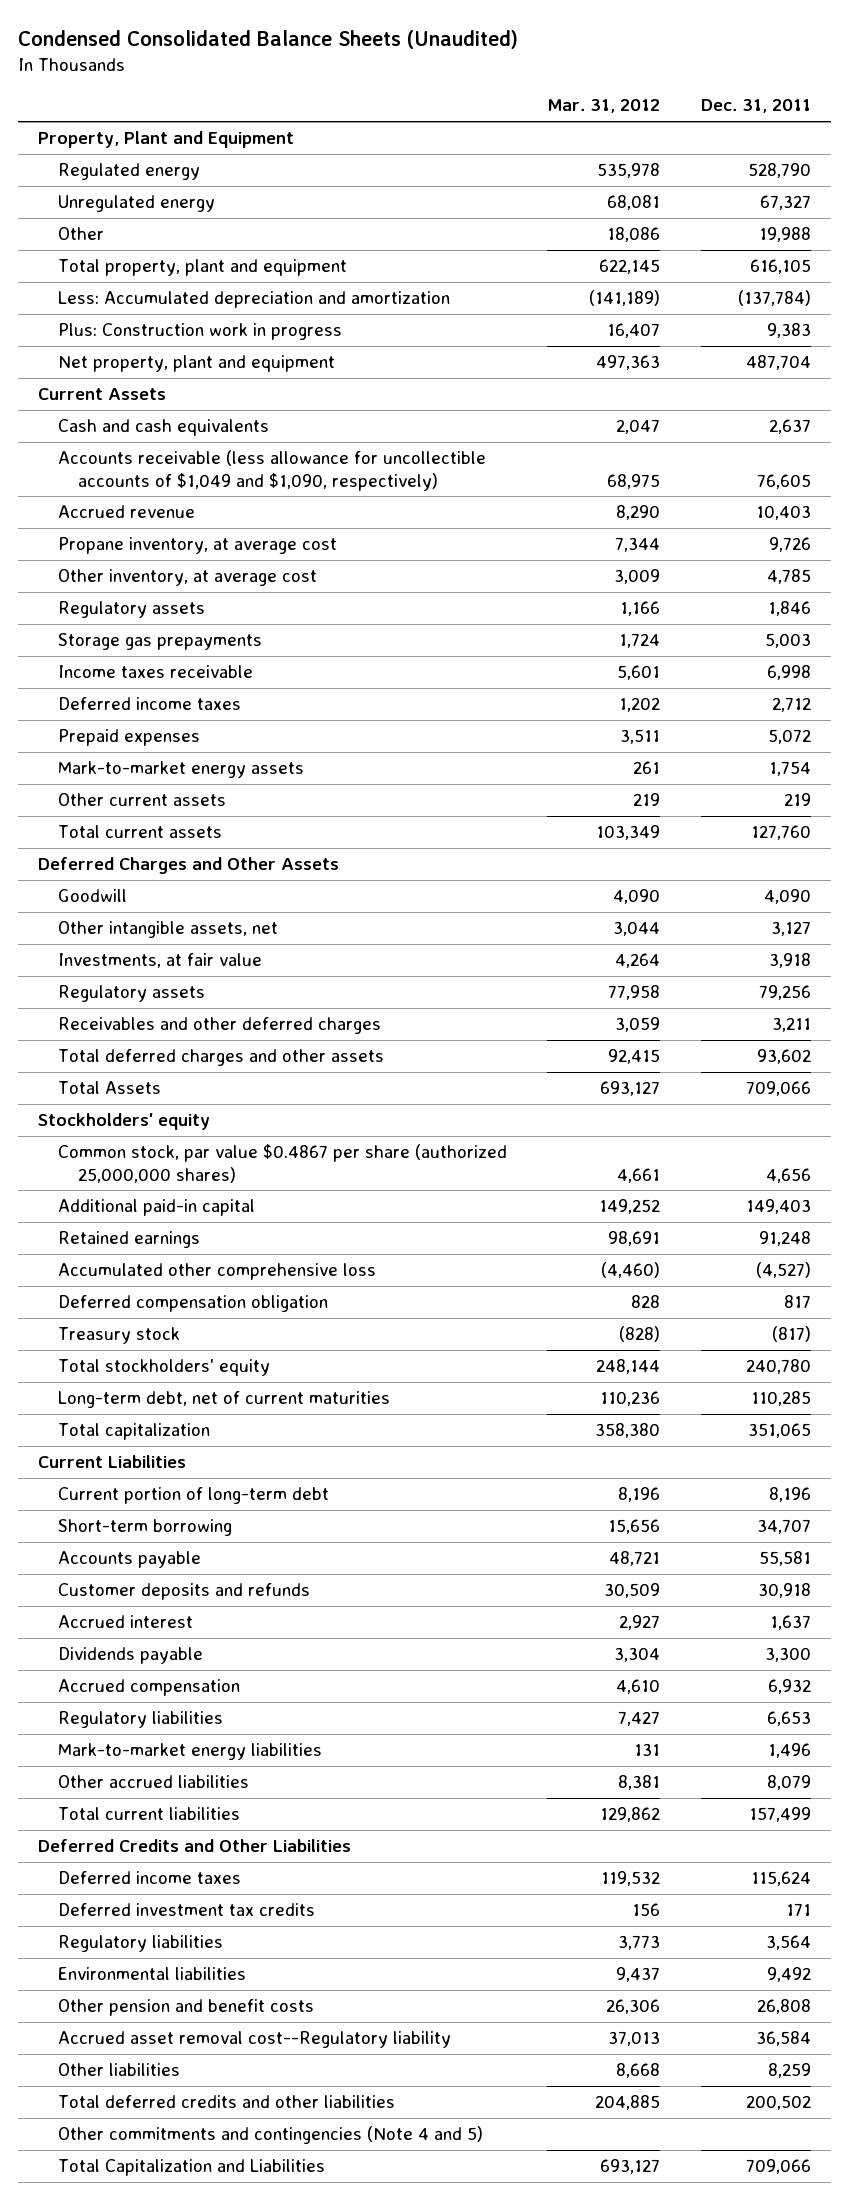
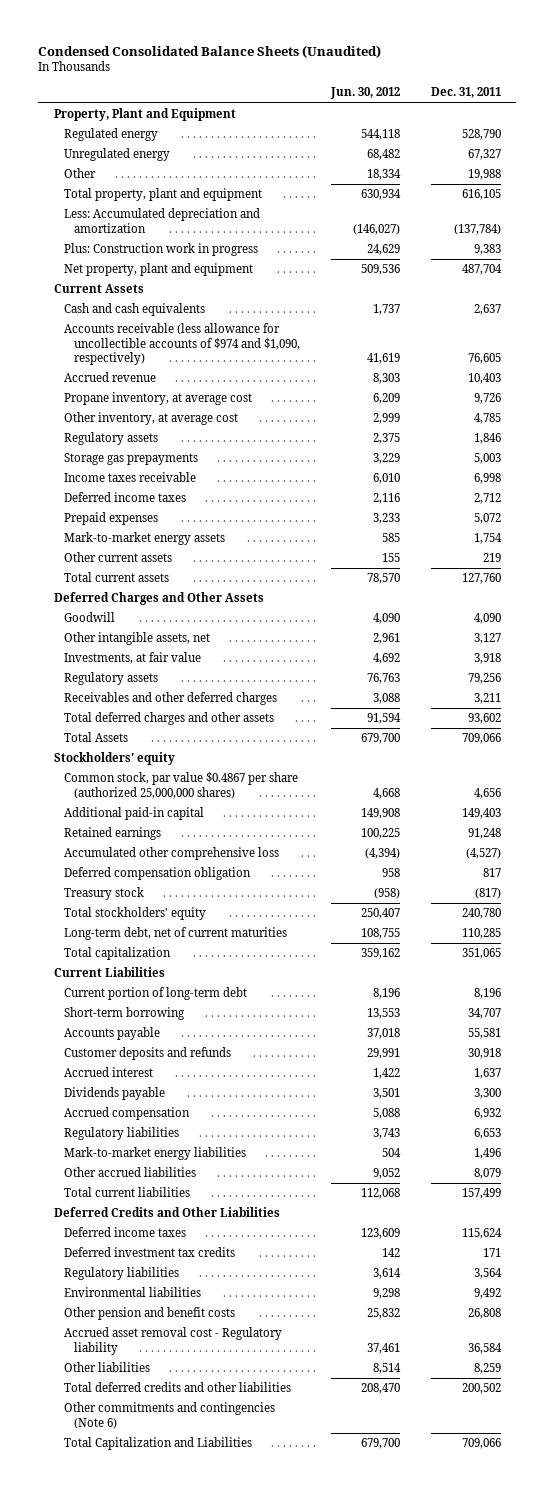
[547,99,661,114] Mar. 31, 2012 -> none
none -> [330,87,401,100] Jun. 30, 2012
[58,450,487,491] Accounts receivable (less allowance for uncollectible accounts of $1,049 and $1,090, respectively) -> [63,323,301,366] Accounts receivable (less allowance for uncollectible accounts of $974 and $1,090, respectively)
[58,2031,452,2049] Accrued asset removal cost--Regulatory liability -> [63,1327,282,1355] Accrued asset removal cost - Regulatory liability
[58,2126,484,2145] Other commitments and contingencies (Note 4 and 5) -> [63,1402,275,1429] Other commitments and contingencies (Note 6)

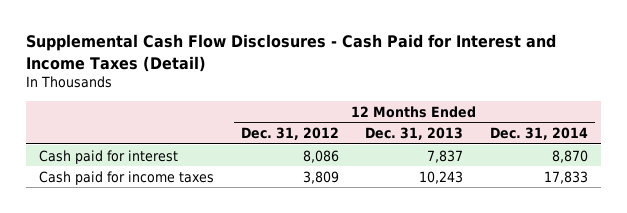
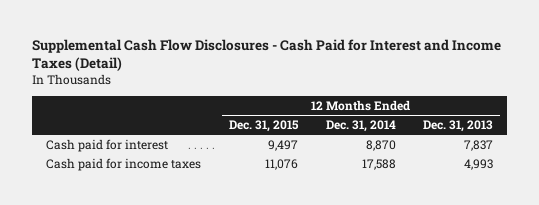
[240,126,339,140] Dec. 31, 2012 -> none
none -> [228,119,299,132] Dec. 31, 2015
[419,170,464,184] 10,243 -> [464,158,494,170] 4,993
[543,170,588,184] 17,833 -> [361,158,396,170] 17,588

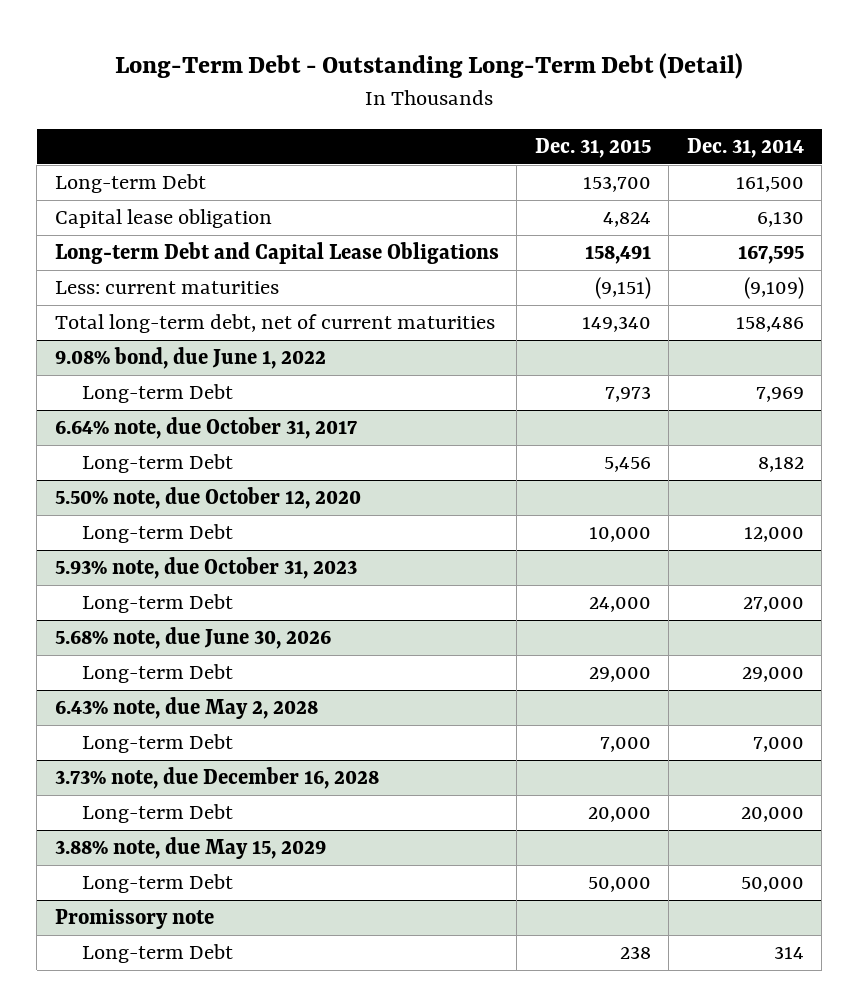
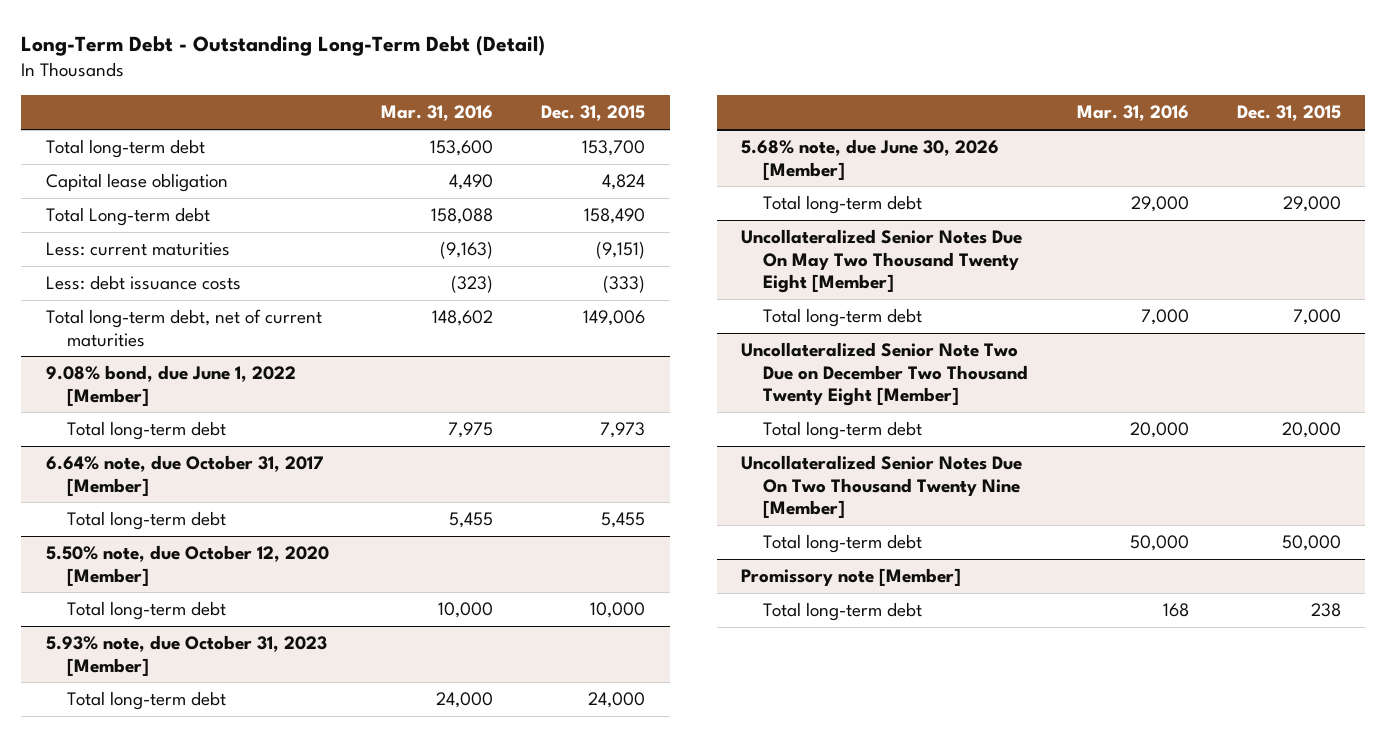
[686,138,804,159] Dec. 31, 2014 -> none
none -> [380,105,493,122] Mar. 31, 2016
[54,174,206,194] Long-term Debt -> [45,139,205,159] Total long-term debt
[54,242,499,265] Long-term Debt and Capital Lease Obligations -> [45,207,210,227] Total Long-term debt
[584,245,651,265] 158,491 -> [584,208,646,225] 158,490
none -> [45,275,241,291] Less: debt issuance costs
[581,316,651,333] 149,340 -> [583,310,646,327] 149,006
[54,347,326,370] 9.08% bond, due June 1, 2022 -> [45,365,296,406] 9.08% bond, due June 1, 2022 [Member]
[81,384,233,404] Long-term Debt -> [67,421,227,441] Total long-term debt
[54,417,357,440] 6.64% note, due October 31, 2017 -> [45,455,323,496] 6.64% note, due October 31, 2017 [Member]
[81,454,233,474] Long-term Debt -> [67,511,227,531] Total long-term debt
[603,457,651,473] 5,456 -> [601,512,646,529] 5,455
[54,487,361,510] 5.50% note, due October 12, 2020 -> [45,545,329,586] 5.50% note, due October 12, 2020 [Member]
[81,524,233,544] Long-term Debt -> [67,601,227,621] Total long-term debt
[54,557,357,580] 5.93% note, due October 31, 2023 -> [45,635,327,676] 5.93% note, due October 31, 2023 [Member]
[81,594,233,614] Long-term Debt -> [67,691,227,711] Total long-term debt
[54,627,331,650] 5.68% note, due June 30, 2026 -> [741,139,1000,180] 5.68% note, due June 30, 2026 [Member]
[81,664,233,684] Long-term Debt -> [762,195,922,215] Total long-term debt
[54,697,318,720] 6.43% note, due May 2, 2028 -> [741,229,1023,293] Uncollateralized Senior Notes Due On May Two Thousand Twenty Eight [Member]
[81,734,233,754] Long-term Debt -> [762,308,922,328] Total long-term debt
[54,767,379,790] 3.73% note, due December 16, 2028 -> [741,342,1028,406] Uncollateralized Senior Note Two Due on December Two Thousand Twenty Eight [Member]
[81,804,233,824] Long-term Debt -> [762,421,922,441] Total long-term debt
[54,837,326,860] 3.88% note, due May 15, 2029 -> [741,455,1023,518] Uncollateralized Senior Notes Due On Two Thousand Twenty Nine [Member]
[81,874,233,894] Long-term Debt -> [762,534,922,554] Total long-term debt
[54,909,214,930] Promissory note -> [741,568,962,587] Promissory note [Member]
[81,944,233,964] Long-term Debt -> [762,602,922,622] Total long-term debt

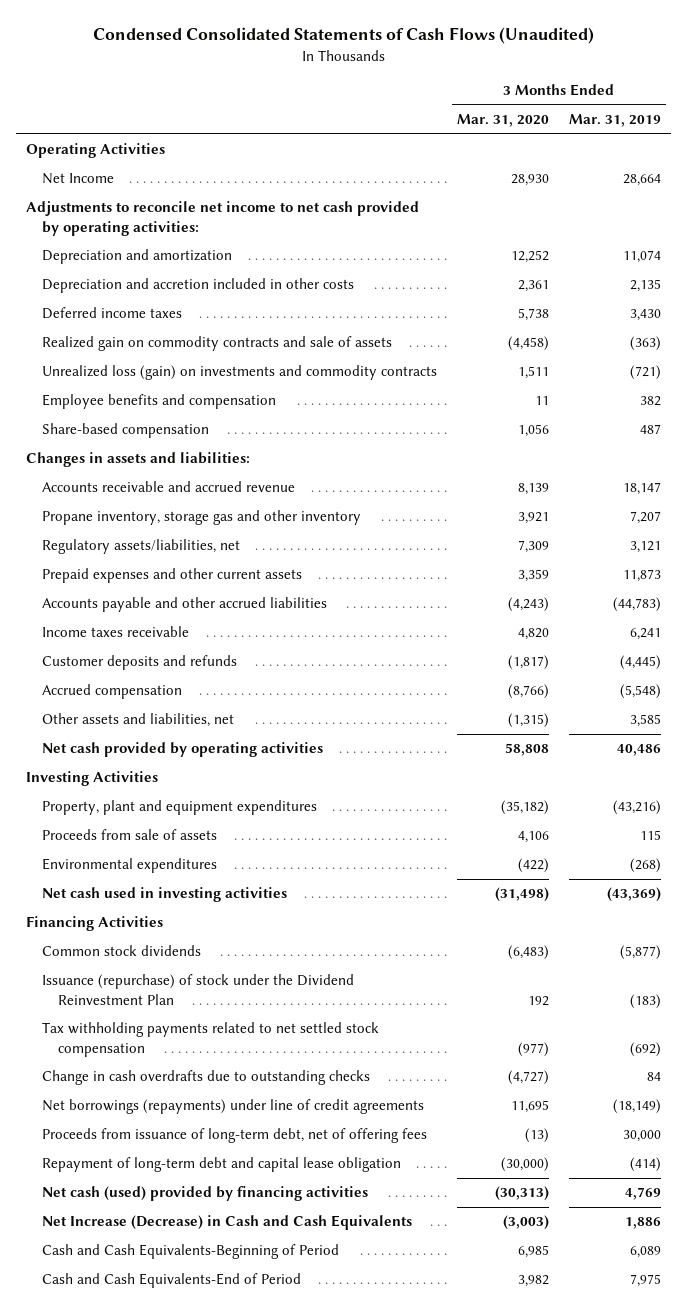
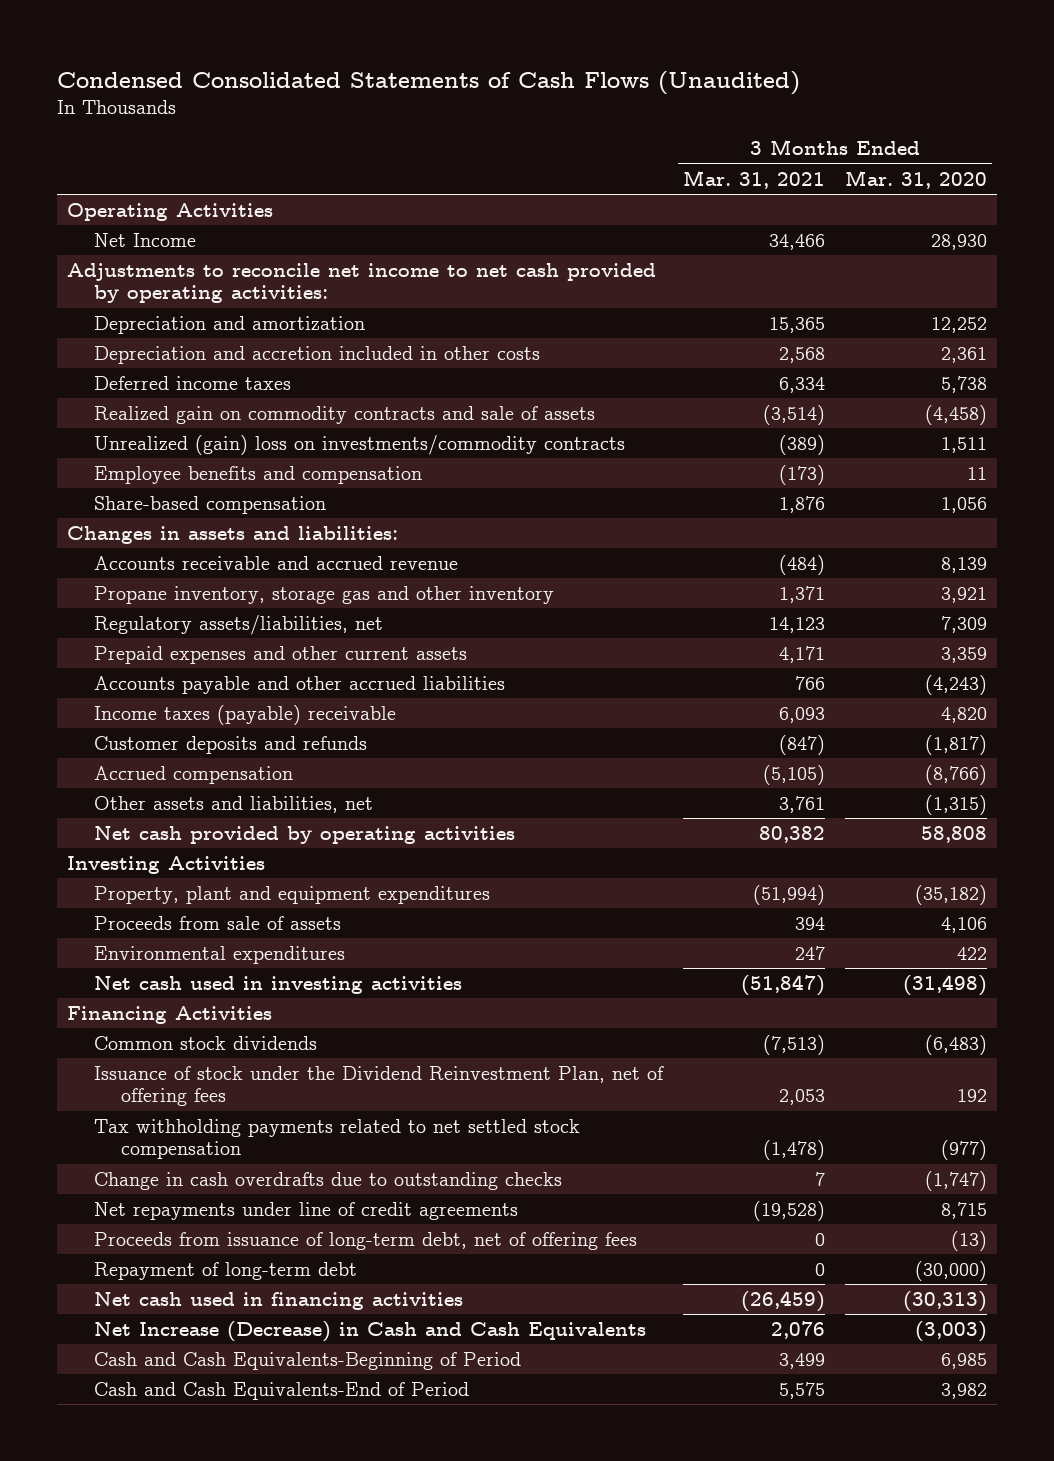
[568,114,661,128] Mar. 31, 2019 -> none
none -> [682,169,825,189] Mar. 31, 2021
[42,365,438,381] Unrealized loss (gain) on investments and commodity contracts -> [94,434,626,455] Unrealized (gain) loss on investments/commodity contracts
[42,626,190,638] Income taxes receivable -> [94,704,397,725] Income taxes (payable) receivable
[517,858,549,874] (422) -> [956,946,987,960] 422
[42,974,355,1005] Issuance (repurchase) of stock under the Dividend Reinvestment Plan -> [94,1065,665,1107] Issuance of stock under the Dividend Reinvestment Plan, net of offering fees
[507,1070,549,1086] (4,727) -> [924,1170,987,1191] (1,747)
[42,1099,425,1115] Net borrowings (repayments) under line of credit agreements -> [94,1201,519,1220] Net repayments under line of credit agreements
[510,1100,549,1114] 11,695 -> [940,1201,987,1219] 8,715
[42,1157,402,1173] Repayment of long-term debt and capital lease obligation -> [94,1261,358,1280] Repayment of long-term debt
[42,1186,369,1202] Net cash (used) provided by financing activities -> [94,1291,464,1310] Net cash used in financing activities

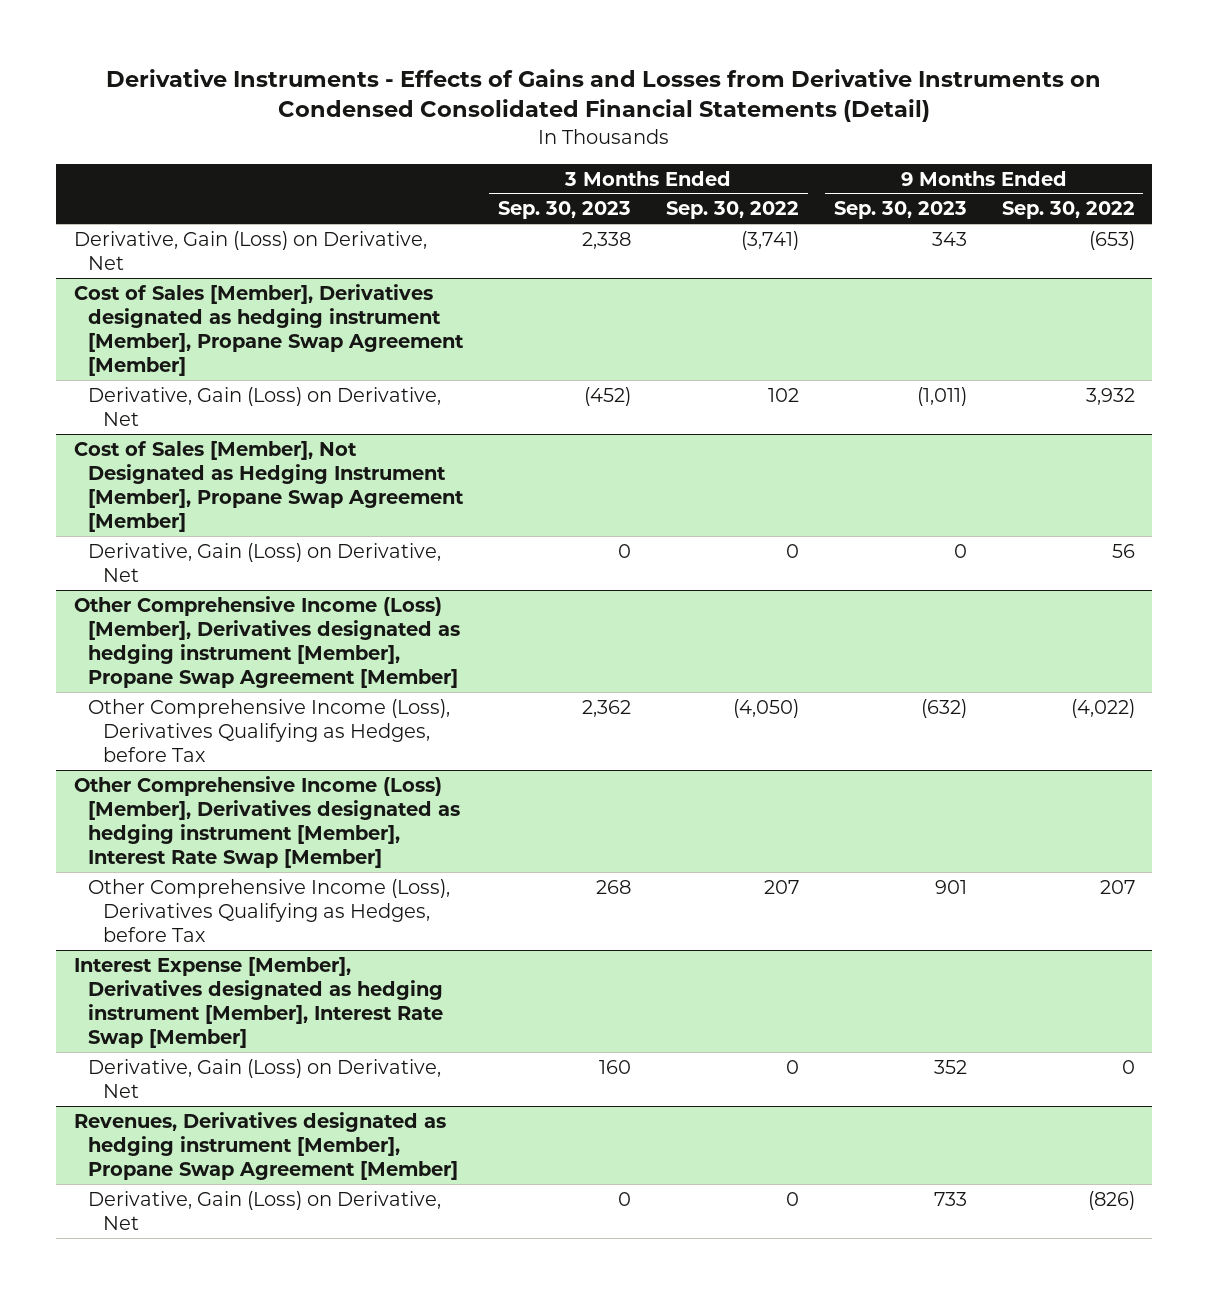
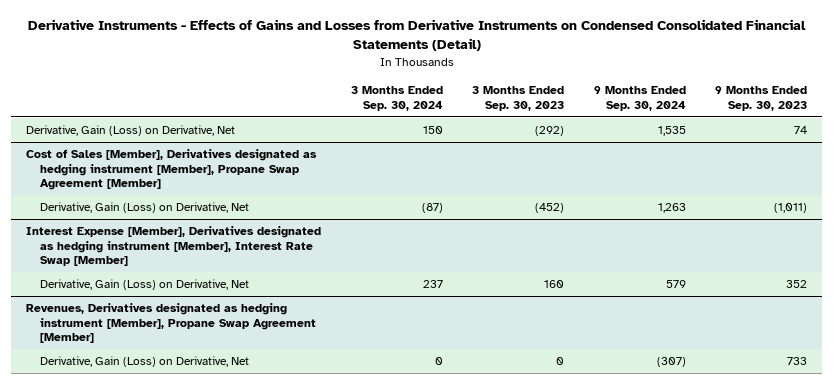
[665,201,799,220] Sep. 30, 2022 -> none
[1001,201,1135,220] Sep. 30, 2022 -> none
none -> [350,86,443,111] 3 Months Ended Sep. 30, 2024
none -> [593,86,686,111] 9 Months Ended Sep. 30, 2024
[582,231,632,249] 2,338 -> [535,126,565,137] (292)
[931,231,967,246] 343 -> [794,126,808,135] 74
[73,440,465,533] Cost of Sales [Member], Not Designated as Hedging Instrument [Member], Propane Swap Agreement [Member] -> none
[88,542,442,582] Derivative, Gain (Loss) on Derivative, Net -> none
[73,595,461,689] Other Comprehensive Income (Loss) [Member], Derivatives designated as hedging instrument [Member], Propane Swap Agreement [Member] -> none
[88,698,451,763] Other Comprehensive Income (Loss), Derivatives Qualifying as Hedges, before Tax -> none
[73,775,461,869] Other Comprehensive Income (Loss) [Member], Derivatives designated as hedging instrument [Member], Interest Rate Swap [Member] -> none
[88,878,451,943] Other Comprehensive Income (Loss), Derivatives Qualifying as Hedges, before Tax -> none

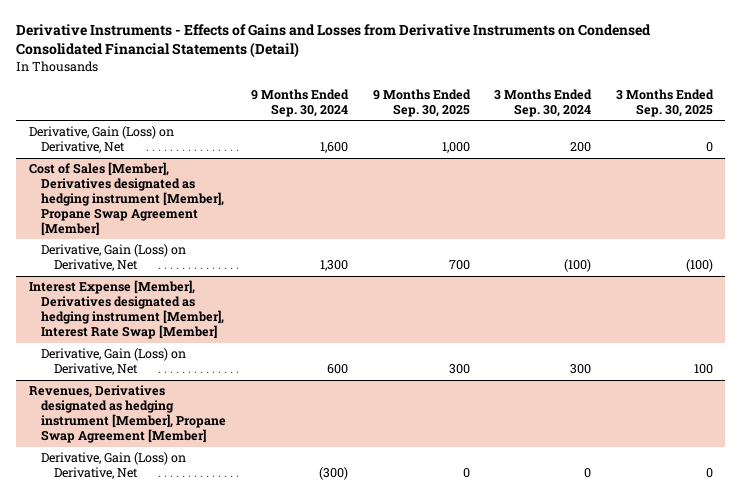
[472,86,565,111] 3 Months Ended Sep. 30, 2023 -> none
[715,86,808,111] 9 Months Ended Sep. 30, 2023 -> none
none -> [372,88,471,117] 9 Months Ended Sep. 30, 2025
none -> [616,88,715,117] 3 Months Ended Sep. 30, 2025
[422,126,443,135] 150 -> [570,142,592,153] 200
[657,126,686,137] 1,535 -> [320,142,349,154] 1,600
[421,203,443,214] (87) -> [564,259,592,273] (100)
[657,203,686,214] 1,263 -> [320,260,349,272] 1,300
[422,280,443,289] 237 -> [570,364,592,375] 300
[665,280,686,289] 579 -> [327,364,349,375] 600
[656,357,686,368] (307) -> [319,467,349,481] (300)

